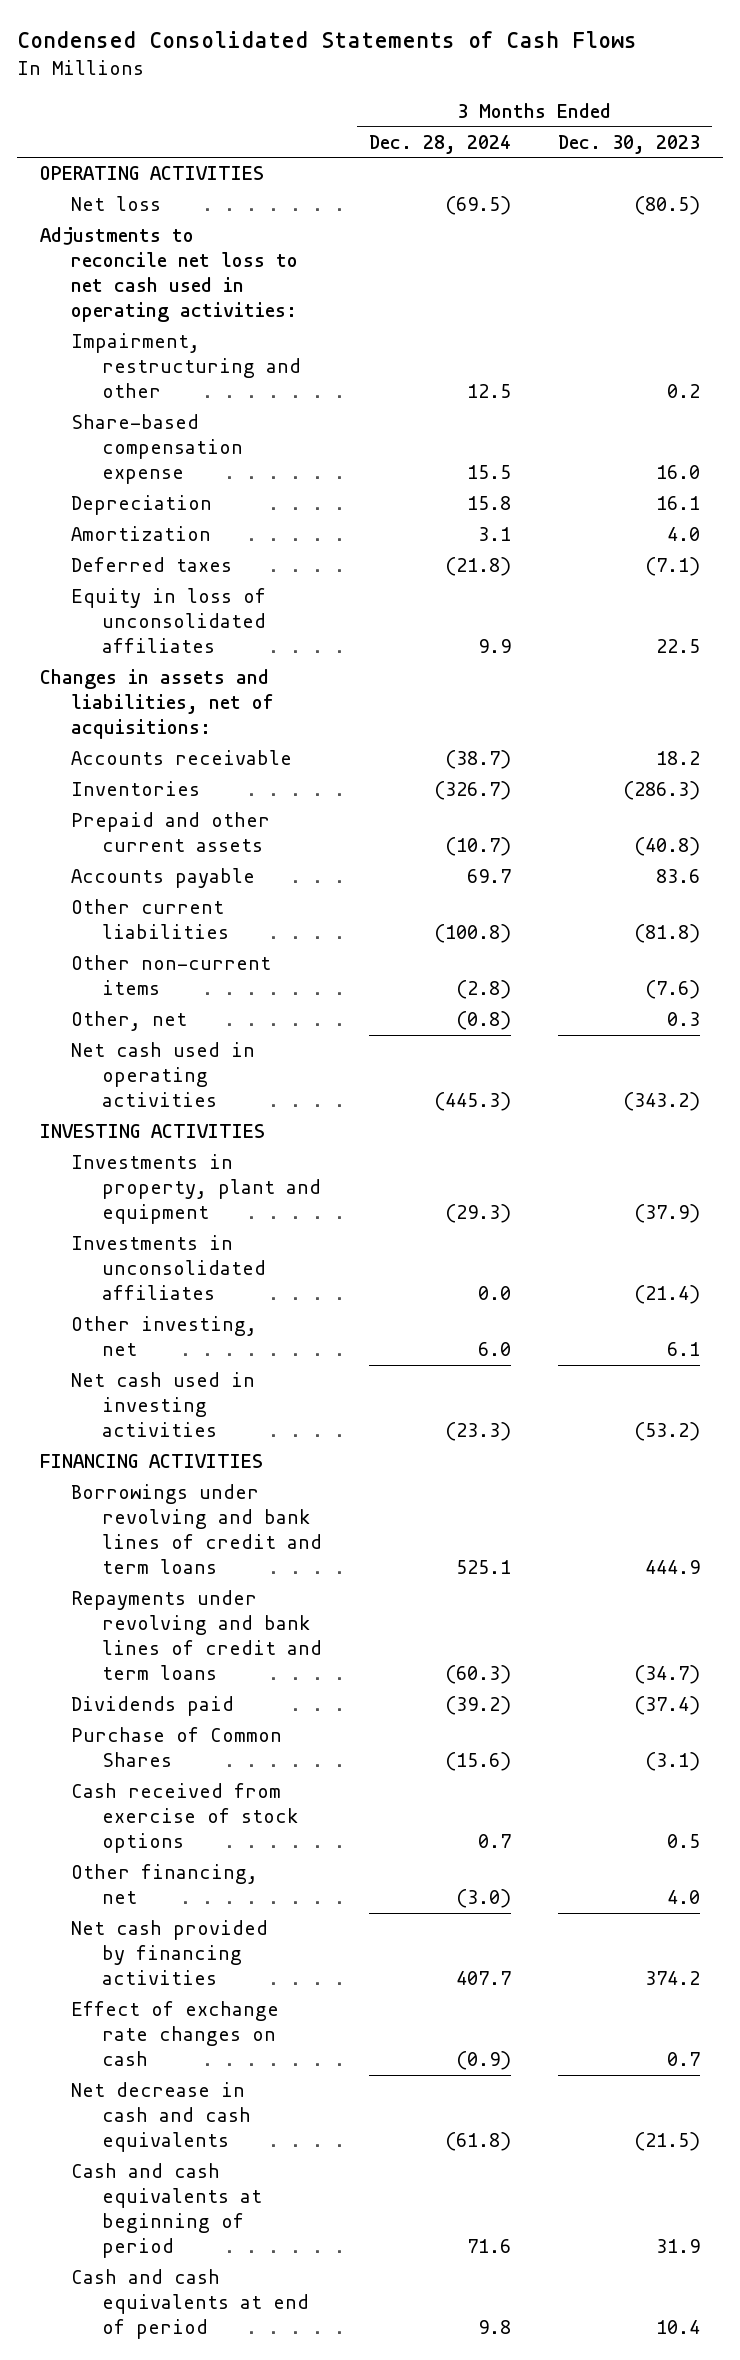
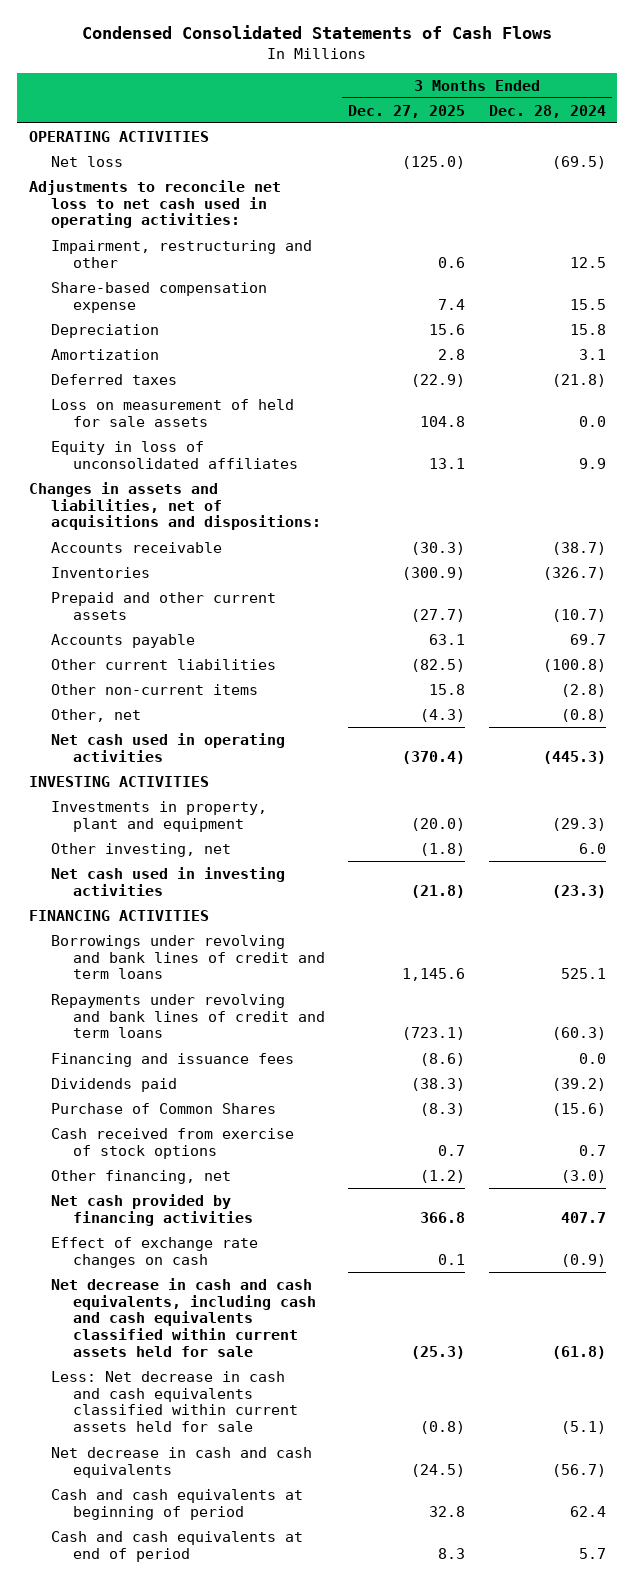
[557,134,700,154] Dec. 30, 2023 -> none
none -> [348,104,466,118] Dec. 27, 2025
none -> [50,398,294,427] Loss on measurement of held for sale assets
[40,669,275,740] Changes in assets and liabilities, net of acquisitions: -> [29,481,321,531] Changes in assets and liabilities, net of acquisitions and dispositions:
[71,1235,266,1301] Investments in unconsolidated affiliates -> none
none -> [50,1052,294,1067] Financing and issuance fees
none -> [50,1277,316,1358] Net decrease in cash and cash equivalents, including cash and cash equivalents classified within current assets held for sale
none -> [50,1370,298,1433] Less: Net decrease in cash and cash equivalents classified within current assets held for sale
[444,2132,511,2152] (61.8) -> [551,1463,606,1477] (56.7)
[466,2239,511,2254] 71.6 -> [569,1505,606,1517] 62.4
[477,2320,511,2335] 9.8 -> [578,1547,606,1559] 5.7

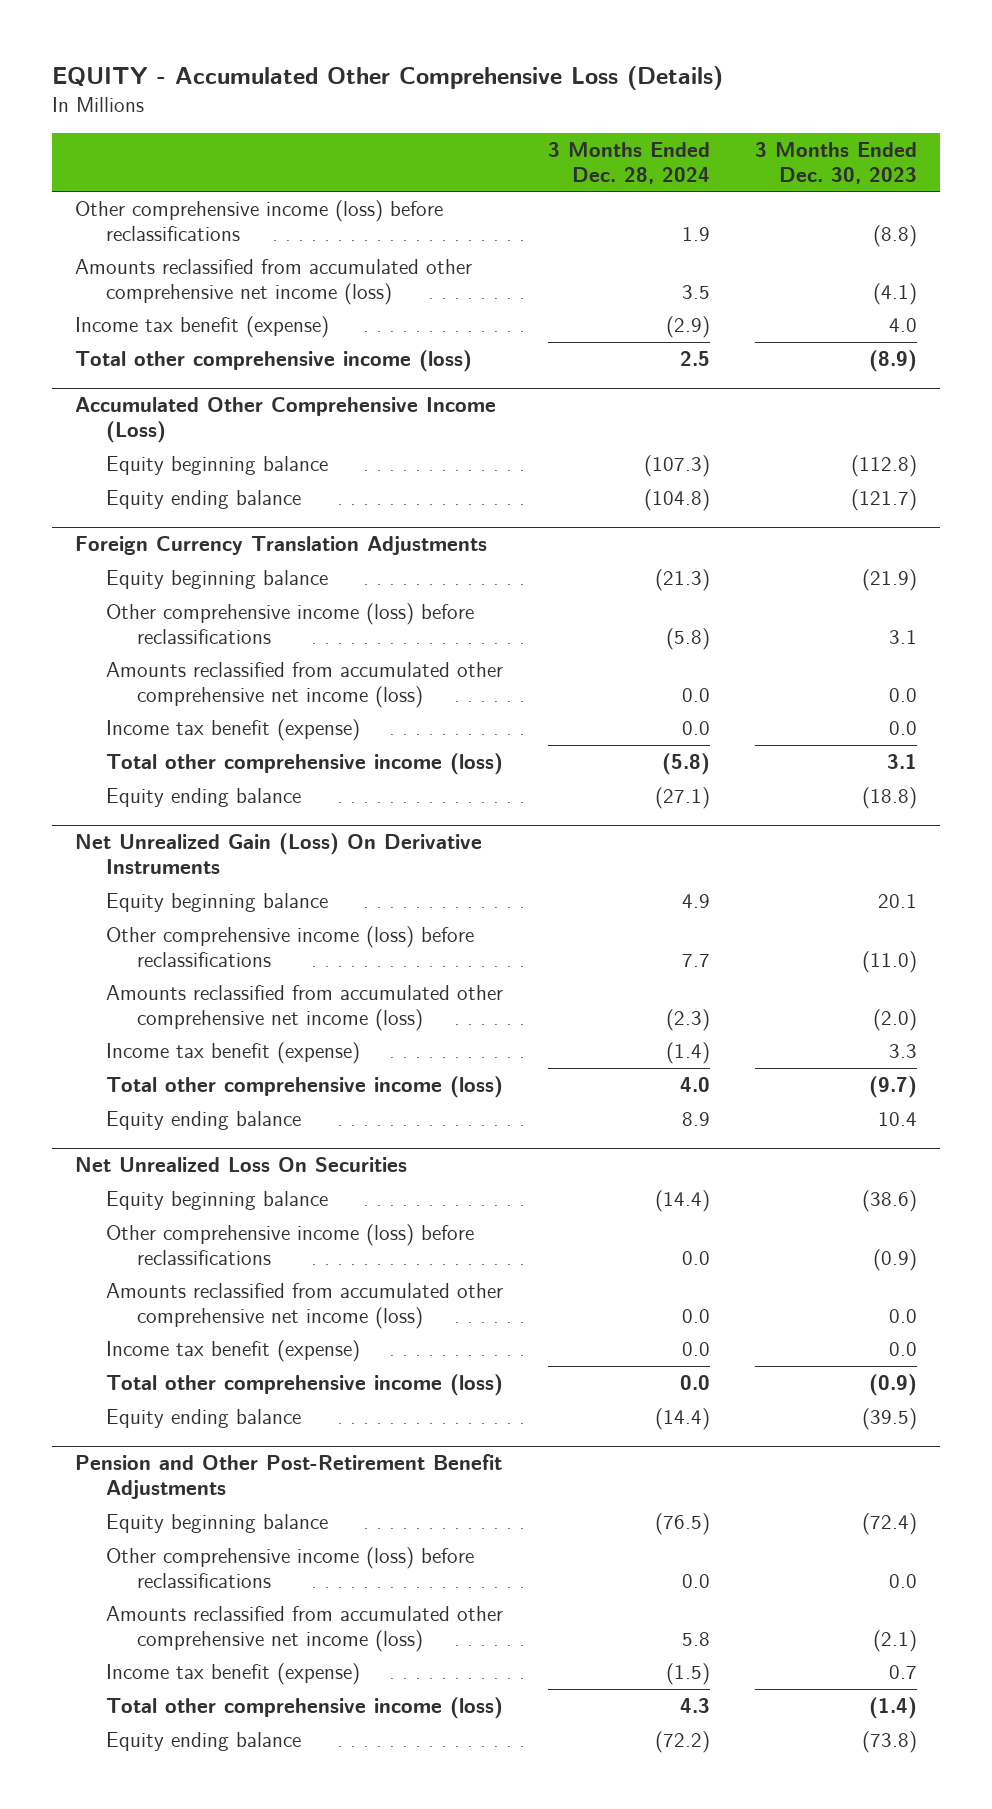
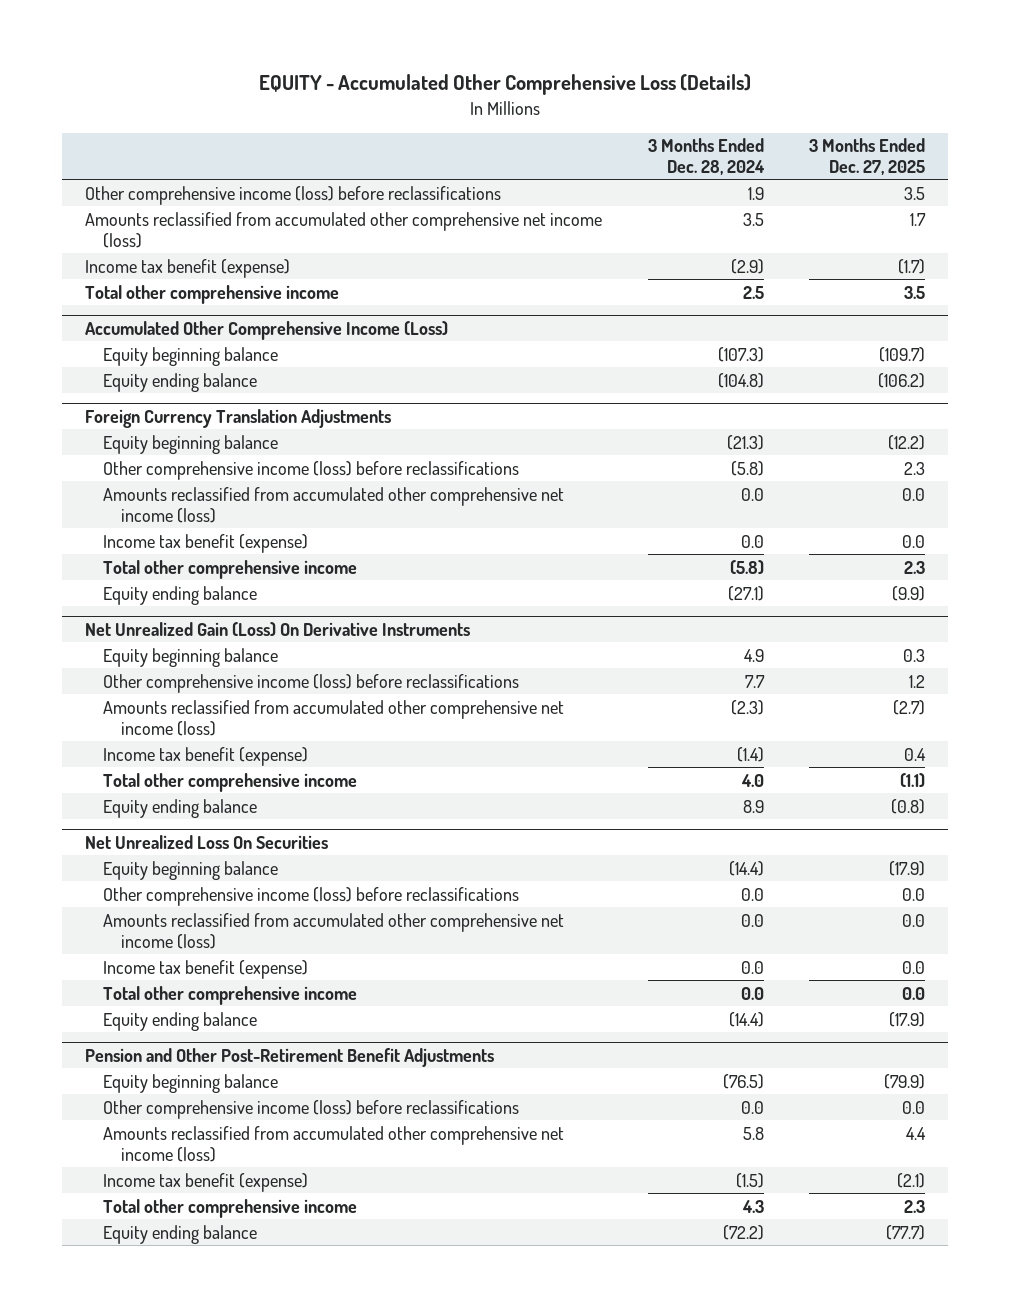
[754,142,917,184] 3 Months Ended Dec. 30, 2023 -> none
none -> [809,138,926,176] 3 Months Ended Dec. 27, 2025
[74,350,472,373] Total other comprehensive income (loss) -> [85,284,340,304] Total other comprehensive income
[105,753,503,776] Total other comprehensive income (loss) -> [103,559,358,579] Total other comprehensive income
[105,1076,503,1099] Total other comprehensive income (loss) -> [103,772,358,792] Total other comprehensive income
[105,1374,503,1397] Total other comprehensive income (loss) -> [103,985,358,1005] Total other comprehensive income
[105,1697,503,1720] Total other comprehensive income (loss) -> [103,1198,358,1218] Total other comprehensive income

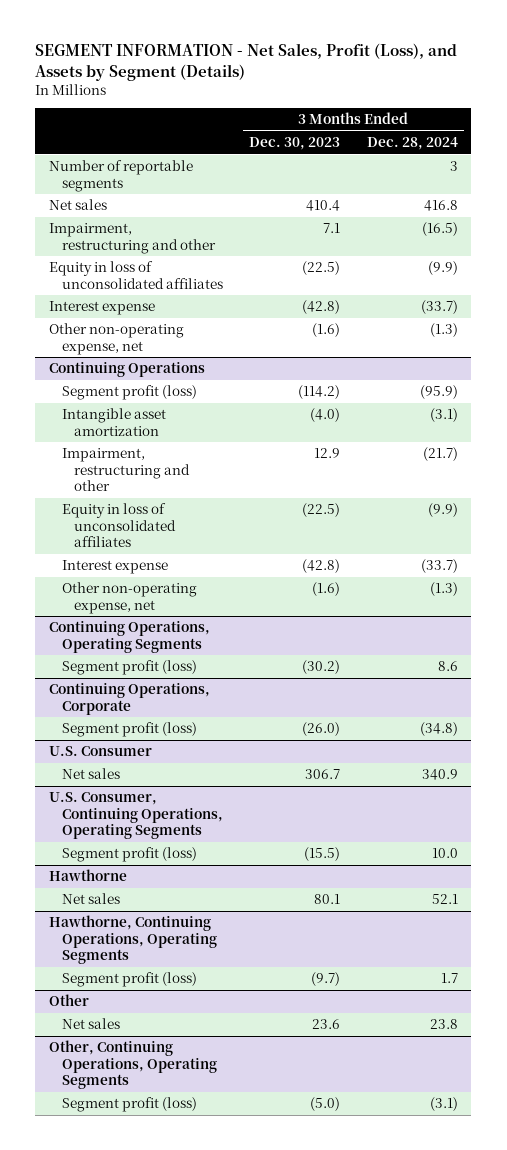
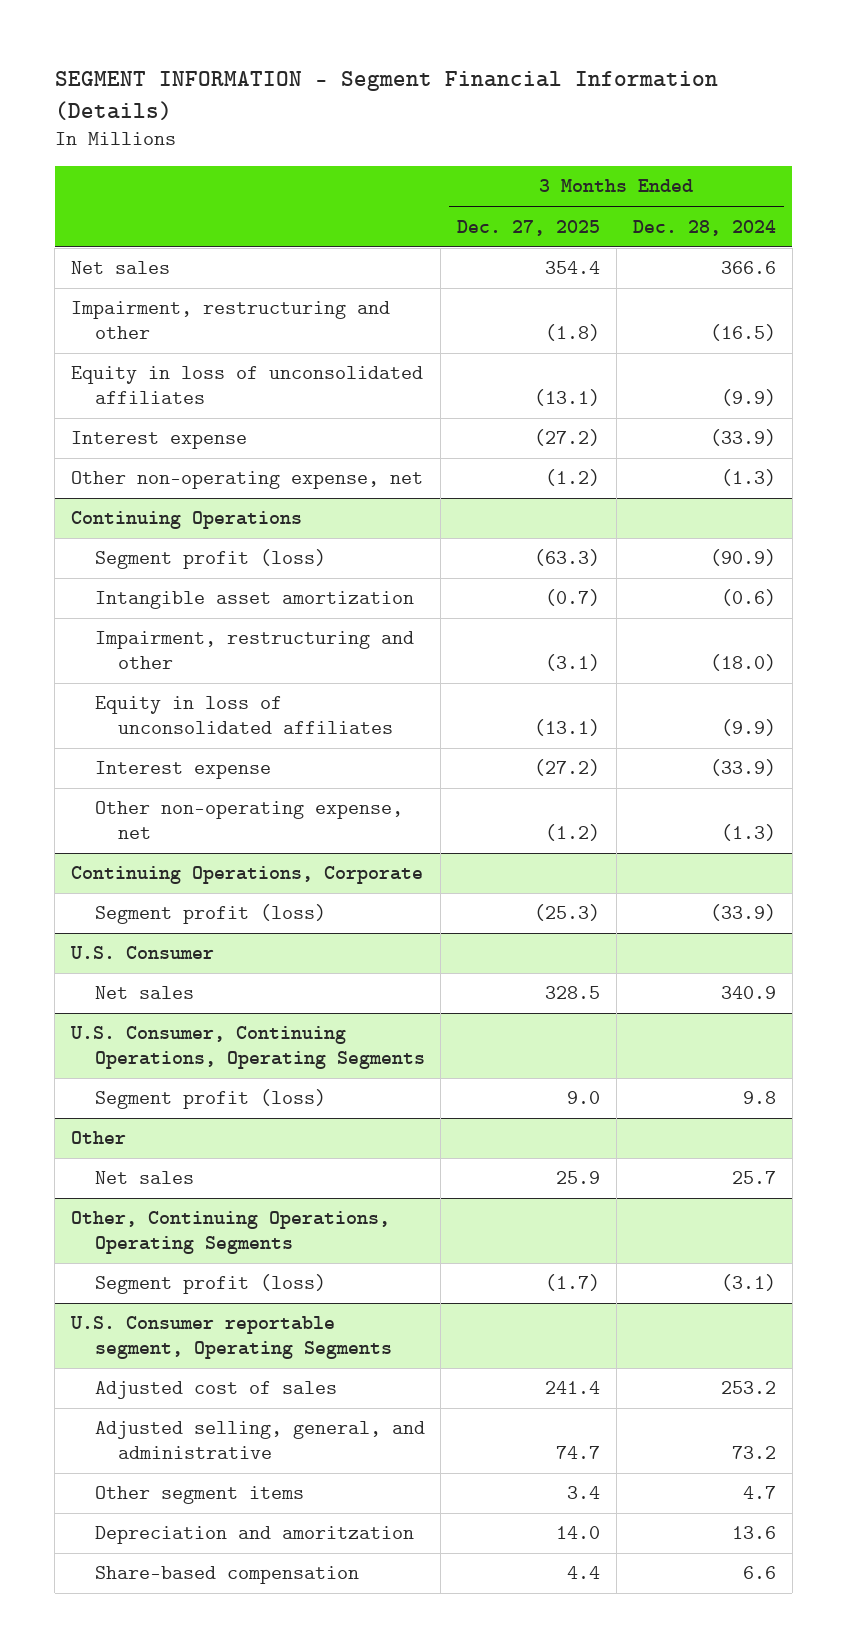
[35,43,458,81] SEGMENT INFORMATION - Net Sales, Profit (Loss), and Assets by Segment (Details) -> [54,71,718,120] SEGMENT INFORMATION - Segment Financial Information (Details)
[249,137,341,151] Dec. 30, 2023 -> none
none -> [457,219,601,236] Dec. 27, 2025
[48,160,193,192] Number of reportable segments -> none
[423,200,458,212] 416.8 -> [720,261,776,275] 366.6
[420,300,458,315] (33.7) -> [709,429,776,447] (33.9)
[419,385,458,400] (95.9) -> [709,549,776,567] (90.9)
[429,408,458,423] (3.1) -> [720,589,776,607] (0.6)
[422,447,458,462] (21.7) -> [709,653,776,671] (18.0)
[420,559,458,574] (33.7) -> [709,759,776,777] (33.9)
[48,621,210,653] Continuing Operations, Operating Segments -> none
[61,660,197,676] Segment profit (loss) -> none
[419,722,458,737] (34.8) -> [709,904,776,922] (33.9)
[48,869,127,882] Hawthorne -> none
[61,893,120,905] Net sales -> none
[48,915,217,964] Hawthorne, Continuing Operations, Operating Segments -> none
[61,972,197,988] Segment profit (loss) -> none
[431,848,458,859] 10.0 -> [742,1091,776,1105] 9.8
[429,1019,458,1030] 23.8 -> [731,1171,776,1185] 25.7
none -> [69,1316,392,1359] U.S. Consumer reportable segment, Operating Segments
none -> [94,1381,337,1400] Adjusted cost of sales
none -> [94,1421,425,1459] Adjusted selling, general, and administrative
none -> [94,1486,304,1505] Other segment items
none -> [94,1526,414,1545] Depreciation and amoritzation
none -> [94,1566,359,1585] Share-based compensation

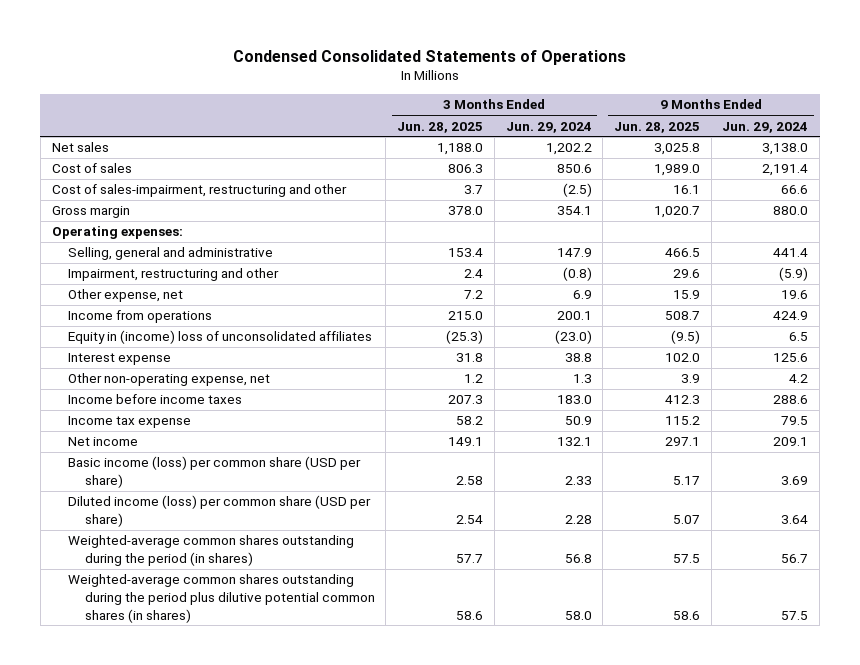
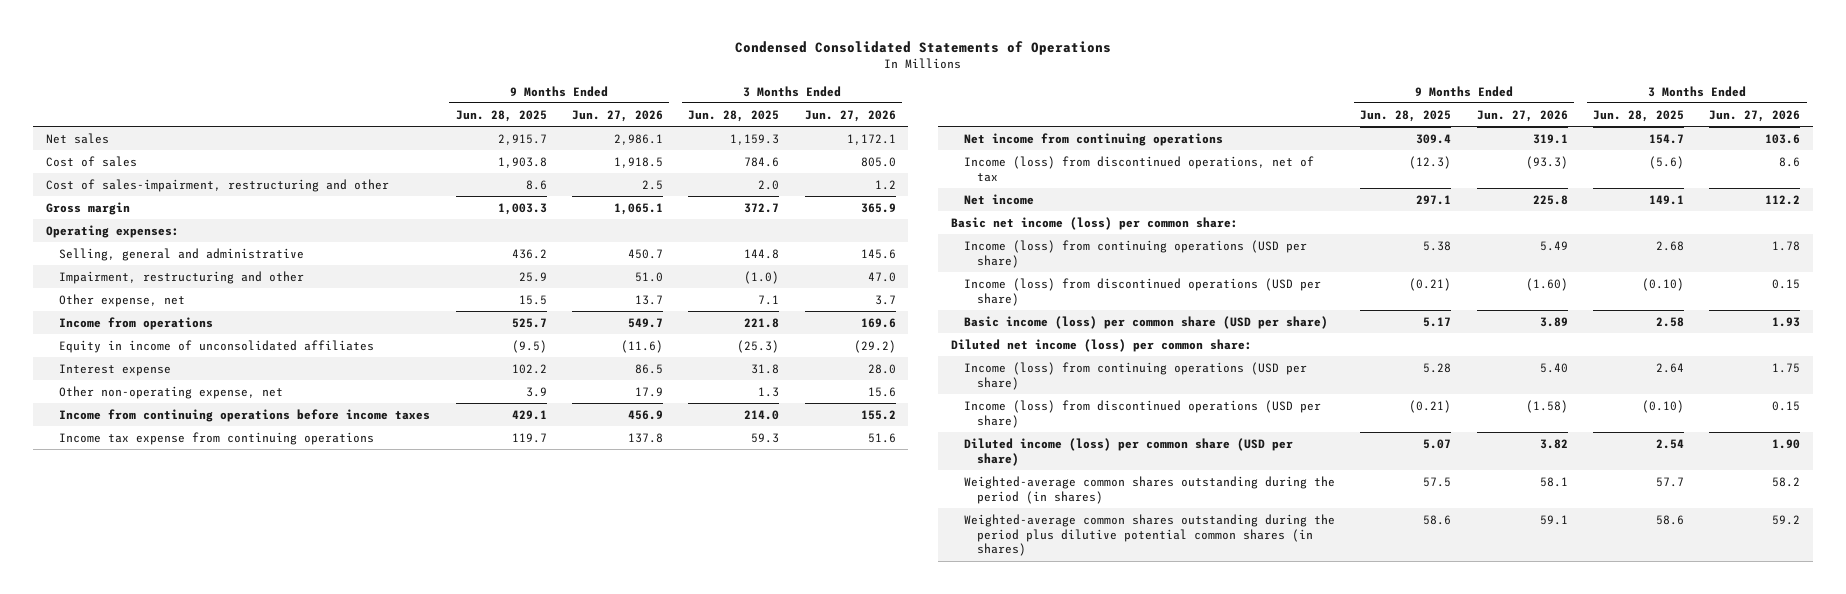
[505,121,592,133] Jun. 29, 2024 -> none
[722,121,809,133] Jun. 29, 2024 -> none
none -> [571,109,663,122] Jun. 27, 2026
none -> [804,109,896,122] Jun. 27, 2026
[437,143,484,156] 1,188.0 -> [730,133,780,145] 1,159.3
[653,143,700,156] 3,025.8 -> [497,133,547,145] 2,915.7
[448,164,484,174] 806.3 -> [744,156,780,167] 784.6
[653,164,700,177] 1,989.0 -> [497,156,547,168] 1,903.8
[464,185,484,195] 3.7 -> [758,179,780,190] 2.0
[672,185,700,195] 16.1 -> [525,179,547,190] 8.6
[448,206,484,216] 378.0 -> [744,202,780,213] 372.7
[653,206,700,219] 1,020.7 -> [497,202,547,215] 1,003.3
[448,248,484,258] 153.4 -> [744,248,780,259] 144.8
[664,248,700,258] 466.5 -> [511,248,547,259] 436.2
[464,269,484,279] 2.4 -> [744,270,780,284] (1.0)
[672,269,700,279] 29.6 -> [518,271,547,282] 25.9
[464,290,484,300] 7.2 -> [758,294,780,305] 7.1
[672,290,700,300] 15.9 -> [518,294,547,305] 15.5
[448,311,484,321] 215.0 -> [744,317,780,328] 221.8
[664,311,700,321] 508.7 -> [511,317,547,328] 525.7
[68,330,373,345] Equity in (income) loss of unconsolidated affiliates -> [59,339,375,353] Equity in income of unconsolidated affiliates
[664,353,700,363] 102.0 -> [511,363,547,374] 102.2
[464,374,484,384] 1.2 -> [758,386,780,397] 1.3
[68,394,243,405] Income before income taxes -> [59,408,431,422] Income from continuing operations before income taxes
[448,395,484,405] 207.3 -> [744,409,780,420] 214.0
[664,395,700,405] 412.3 -> [511,409,547,420] 429.1
[68,416,192,429] Income tax expense -> [59,431,375,445] Income tax expense from continuing operations
[456,416,484,426] 58.2 -> [751,432,780,443] 59.3
[664,416,700,426] 115.2 -> [511,432,547,443] 119.7
none -> [963,132,1223,146] Net income from continuing operations
none -> [963,155,1314,182] Income (loss) from discontinued operations, net of tax
none -> [950,216,1238,230] Basic net income (loss) per common share:
none -> [963,239,1307,268] Income (loss) from continuing operations (USD per share)
none -> [963,277,1321,306] Income (loss) from discontinued operations (USD per share)
none -> [950,338,1252,352] Diluted net income (loss) per common share:
none -> [963,361,1307,390] Income (loss) from continuing operations (USD per share)
none -> [963,399,1321,428] Income (loss) from discontinued operations (USD per share)

